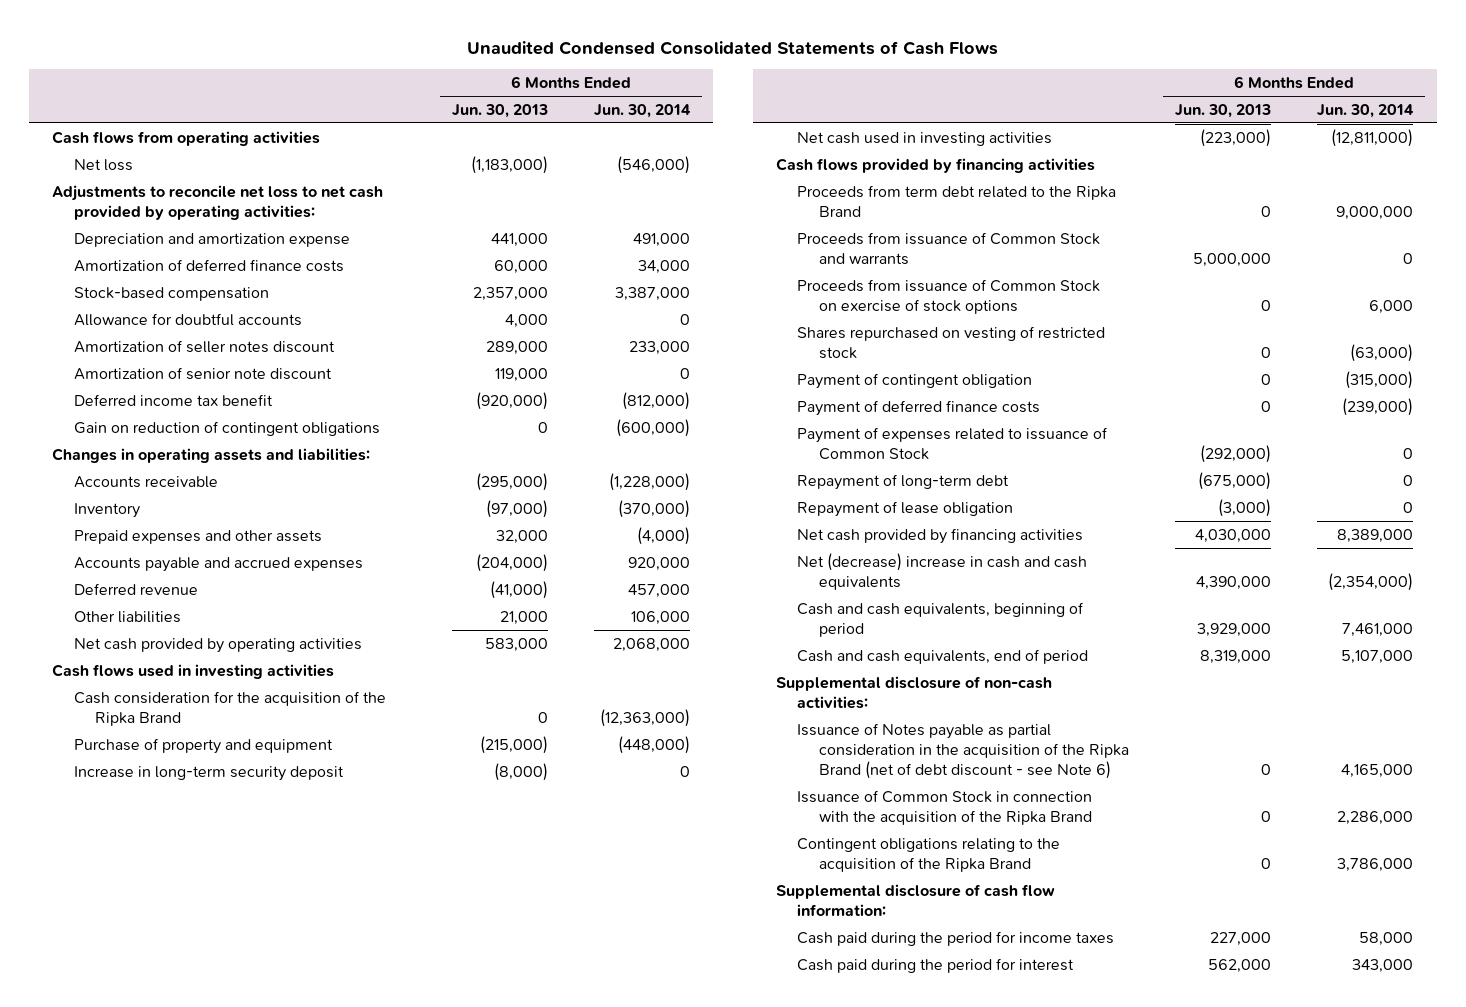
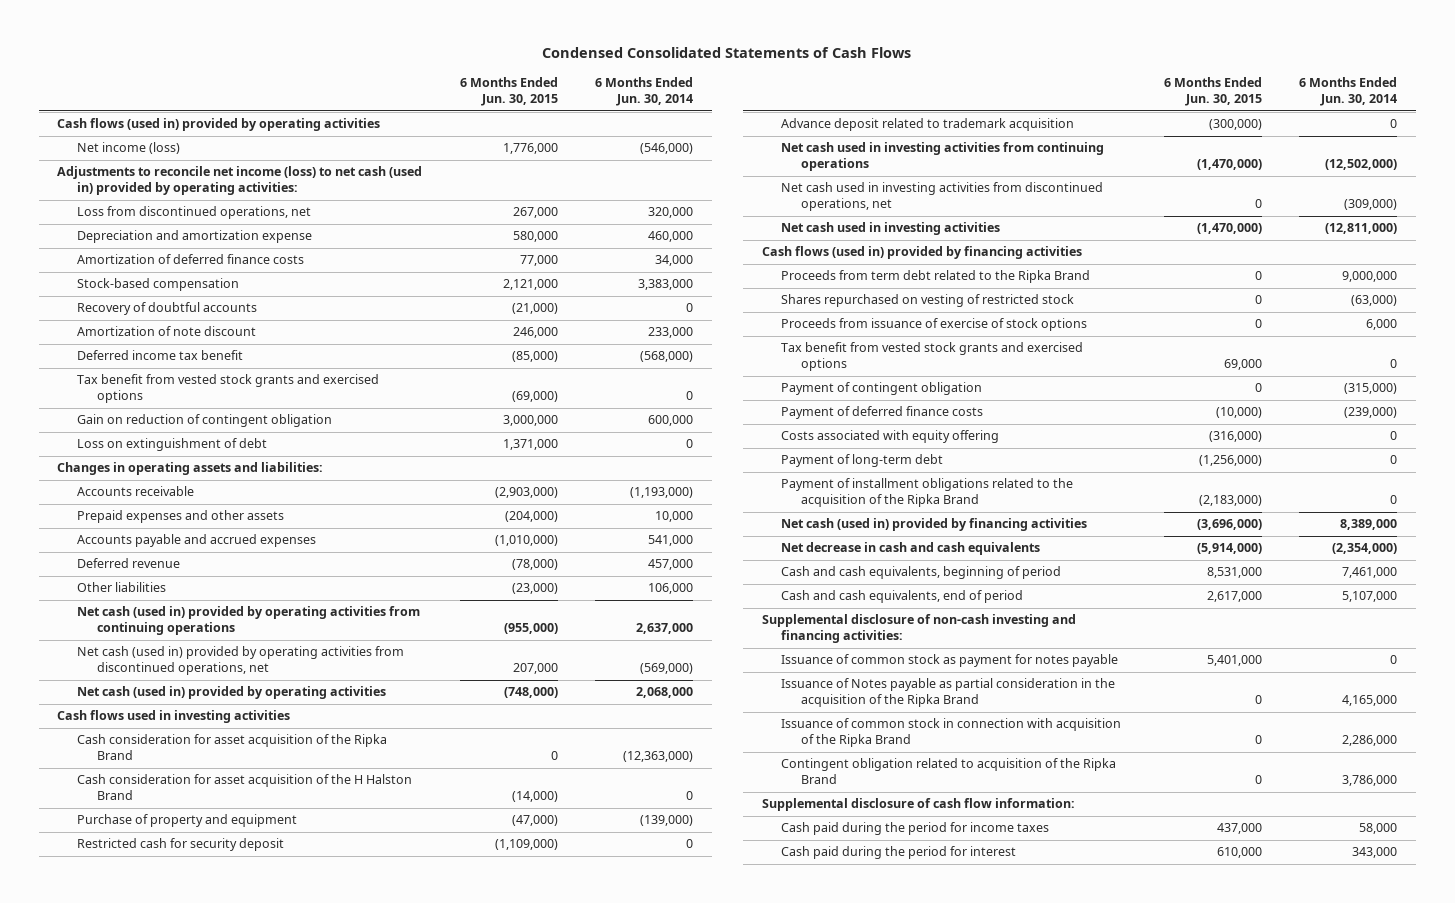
[466,40,998,55] Unaudited Condensed Consolidated Statements of Cash Flows -> [542,47,912,59] Condensed Consolidated Statements of Cash Flows
[451,103,548,118] Jun. 30, 2013 -> none
none -> [459,77,558,107] 6 Months Ended Jun. 30, 2015
[52,130,321,146] Cash flows from operating activities -> [57,118,381,132] Cash flows (used in) provided by operating activities
[73,158,133,171] Net loss -> [77,142,181,155] Net income (loss)
[52,184,384,220] Adjustments to reconcile net loss to net cash provided by operating activities: -> [57,166,423,196] Adjustments to reconcile net income (loss) to net cash (used in) provided by operating activities:
none -> [77,206,312,220] Loss from discontinued operations, net
[632,232,690,247] 491,000 -> [647,231,693,243] 460,000
[73,366,332,380] Amortization of senior note discount -> none
[614,286,690,301] 3,387,000 -> [637,279,693,291] 3,383,000
[73,312,302,326] Allowance for doubtful accounts -> [77,302,258,316] Recovery of doubtful accounts
[73,339,335,353] Amortization of seller notes discount -> [77,326,257,337] Amortization of note discount
[621,391,690,410] (812,000) -> [639,351,693,363] (568,000)
none -> [77,374,380,404] Tax benefit from vested stock grants and exercised options
[73,420,380,436] Gain on reduction of contingent obligations -> [77,414,333,428] Gain on reduction of contingent obligation
[615,418,690,437] (600,000) -> [647,415,693,427] 600,000
none -> [77,438,268,452] Loss on extinguishment of debt
[73,502,140,518] Inventory -> none
[608,472,690,491] (1,228,000) -> [629,487,693,499] (1,193,000)
[636,526,690,545] (4,000) -> [654,511,693,523] 10,000
[627,556,690,571] 920,000 -> [647,535,693,547] 541,000
[73,637,362,653] Net cash provided by operating activities -> [77,606,421,636] Net cash (used in) provided by operating activities from continuing operations
[612,637,690,652] 2,068,000 -> [635,623,693,635] 2,637,000
none -> [77,646,405,676] Net cash (used in) provided by operating activities from discontinued operations, net
none -> [77,686,387,700] Net cash (used in) provided by operating activities
[73,765,344,781] Increase in long-term security deposit -> none
none -> [77,734,388,761] Cash consideration for asset acquisition of the Ripka Brand
[73,690,386,726] Cash consideration for the acquisition of the Ripka Brand -> [77,774,413,801] Cash consideration for asset acquisition of the H Halston Brand
[599,708,690,727] (12,363,000) -> [685,791,693,801] 0
[617,735,690,754] (448,000) -> [639,815,693,827] (139,000)
none -> [77,838,285,852] Restricted cash for security deposit
none -> [781,118,1075,132] Advance deposit related to trademark acquisition
none -> [781,142,1105,172] Net cash used in investing activities from continuing operations
none -> [781,182,1104,212] Net cash used in investing activities from discontinued operations, net
[775,157,1095,173] Cash flows provided by financing activities -> [761,246,1082,260] Cash flows (used in) provided by financing activities
[797,231,1101,265] Proceeds from issuance of Common Stock and warrants -> none
[797,278,1101,314] Proceeds from issuance of Common Stock on exercise of stock options -> none
none -> [781,318,1088,332] Proceeds from issuance of exercise of stock options
none -> [781,342,1084,372] Tax benefit from vested stock grants and exercised options
[797,500,1014,517] Repayment of lease obligation -> none
[797,426,1109,460] Payment of expenses related to issuance of Common Stock -> [781,430,1000,444] Costs associated with equity offering
[797,473,1010,490] Repayment of long-term debt -> [781,454,944,468] Payment of long-term debt
none -> [781,478,1074,508] Payment of installment obligations related to the acquisition of the Ripka Brand
[797,527,1084,544] Net cash provided by financing activities -> [781,518,1088,532] Net cash (used in) provided by financing activities
[797,552,1088,590] Net (decrease) increase in cash and cash equivalents -> [781,542,1041,556] Net decrease in cash and cash equivalents
[775,675,1052,709] Supplemental disclosure of non-cash activities: -> [761,614,1076,644] Supplemental disclosure of non-cash investing and financing activities:
none -> [781,654,1119,668] Issuance of common stock as payment for notes payable
[797,722,1129,779] Issuance of Notes payable as partial consideration in the acquisition of the Ripka Brand (net of debt discount - see Note 6) -> [781,678,1116,708] Issuance of Notes payable as partial consideration in the acquisition of the Ripka Brand
[797,789,1093,825] Issuance of Common Stock in connection with the acquisition of the Ripka Brand -> [781,718,1122,748] Issuance of common stock in connection with acquisition of the Ripka Brand
[797,837,1061,872] Contingent obligations relating to the acquisition of the Ripka Brand -> [781,758,1117,785] Contingent obligation related to acquisition of the Ripka Brand

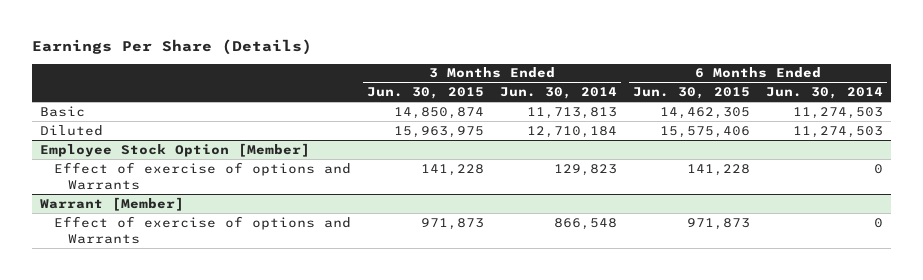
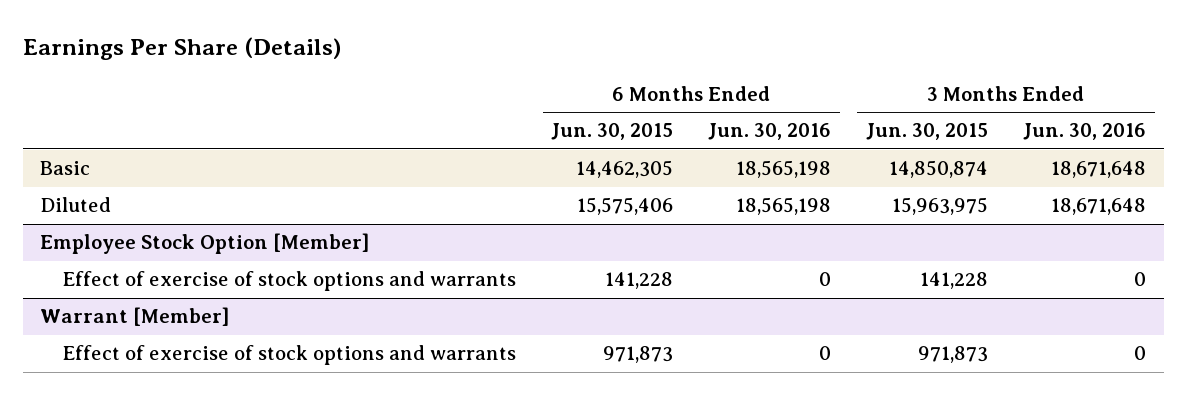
[500,87,618,100] Jun. 30, 2014 -> none
[766,87,884,100] Jun. 30, 2014 -> none
none -> [708,123,832,141] Jun. 30, 2016
none -> [1023,123,1147,141] Jun. 30, 2016
[54,161,352,190] Effect of exercise of options and Warrants -> [62,271,517,292] Effect of exercise of stock options and warrants
[54,215,352,244] Effect of exercise of options and Warrants -> [62,345,517,366] Effect of exercise of stock options and warrants

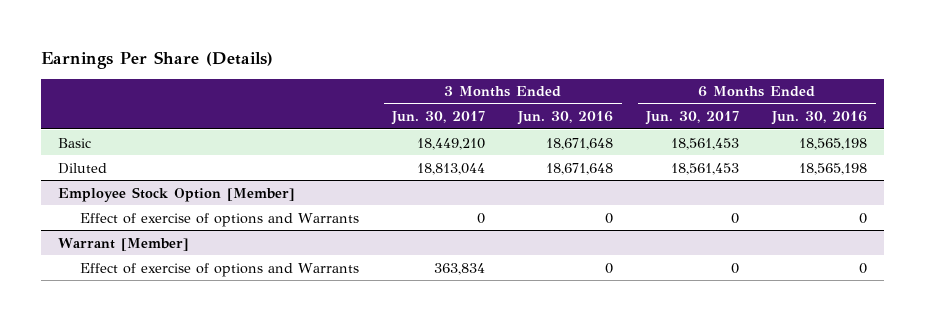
[551,123,674,141] Jun. 30, 2015 -> none
[866,123,989,141] Jun. 30, 2015 -> none
none -> [391,111,486,126] Jun. 30, 2017
none -> [645,111,740,126] Jun. 30, 2017
[62,271,517,292] Effect of exercise of stock options and warrants -> [80,212,360,227] Effect of exercise of options and Warrants
[62,345,517,366] Effect of exercise of stock options and warrants -> [80,262,360,277] Effect of exercise of options and Warrants

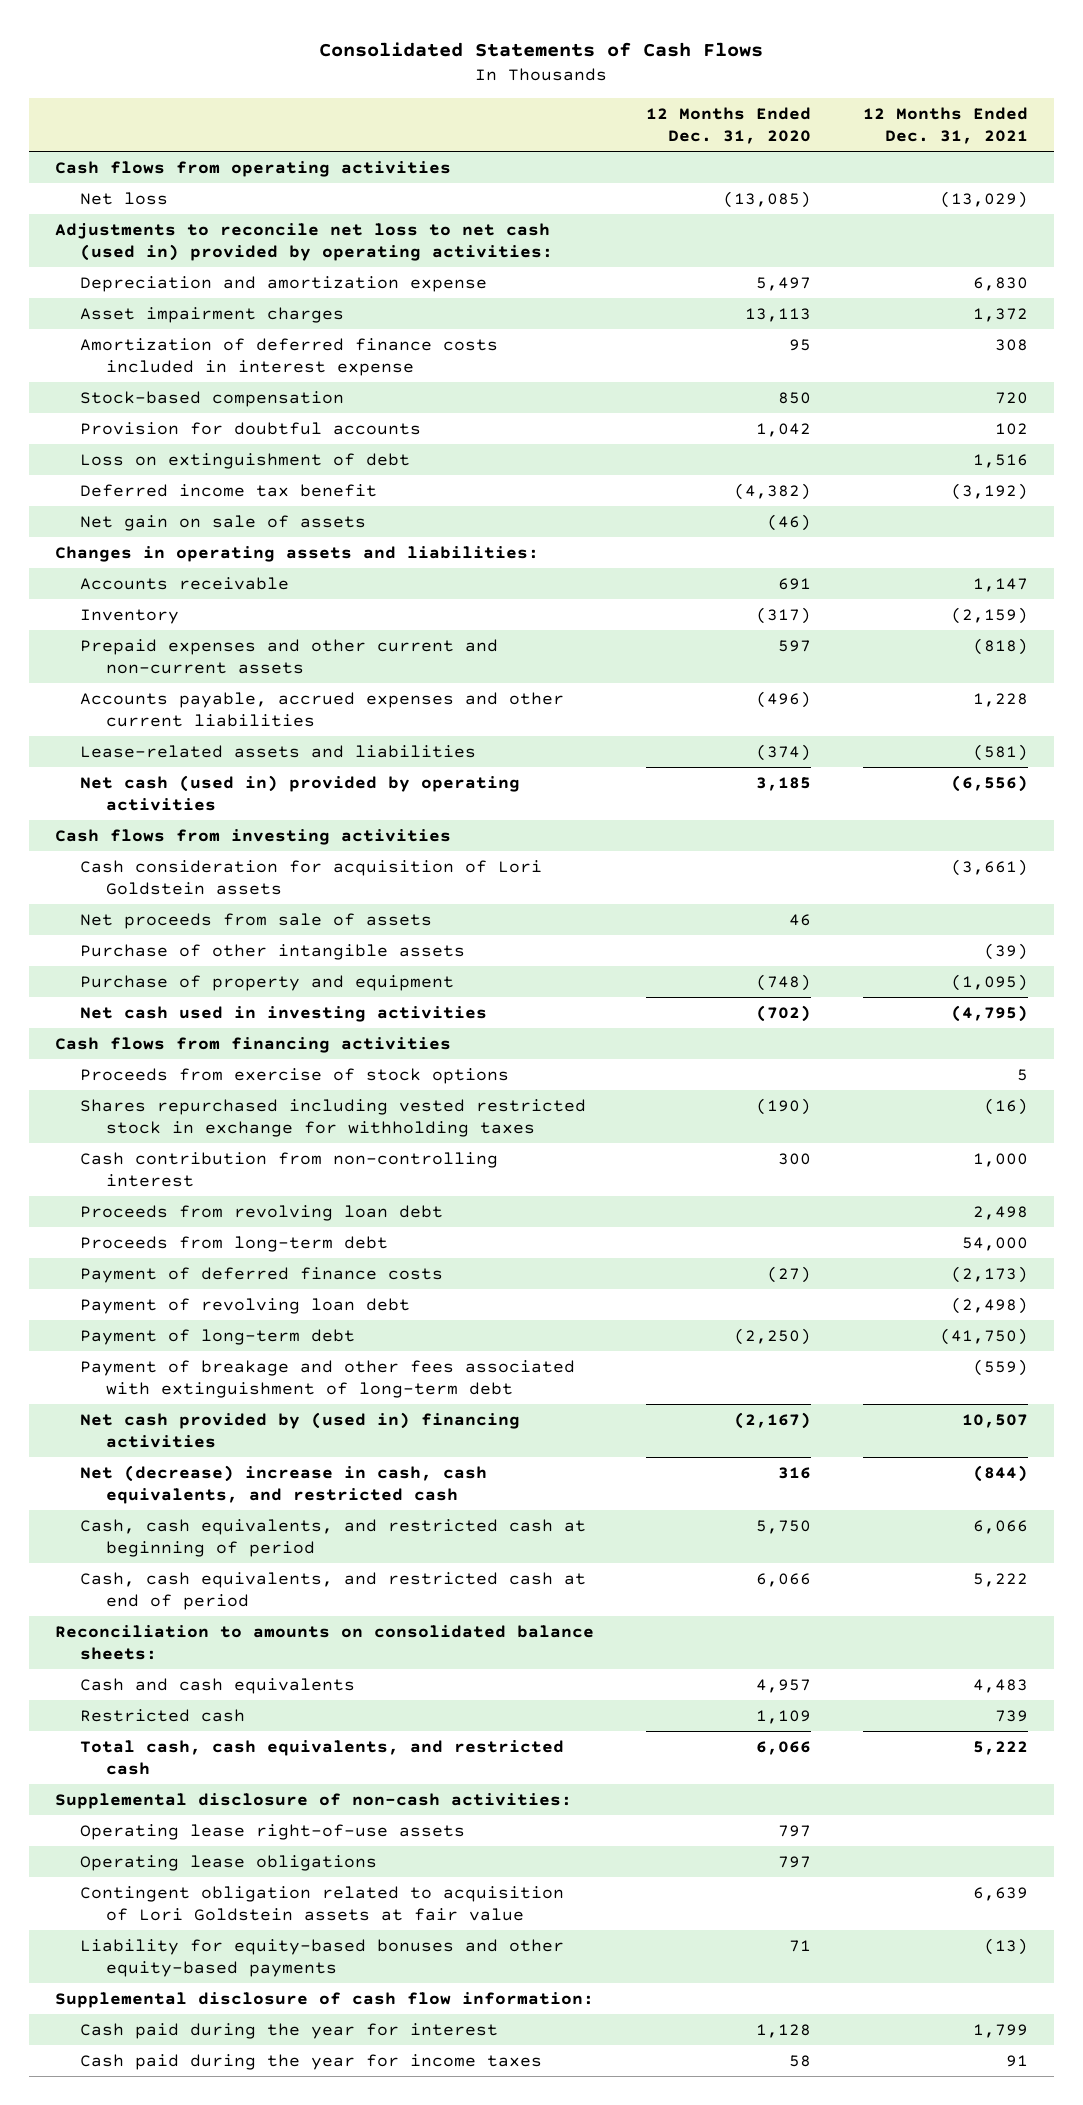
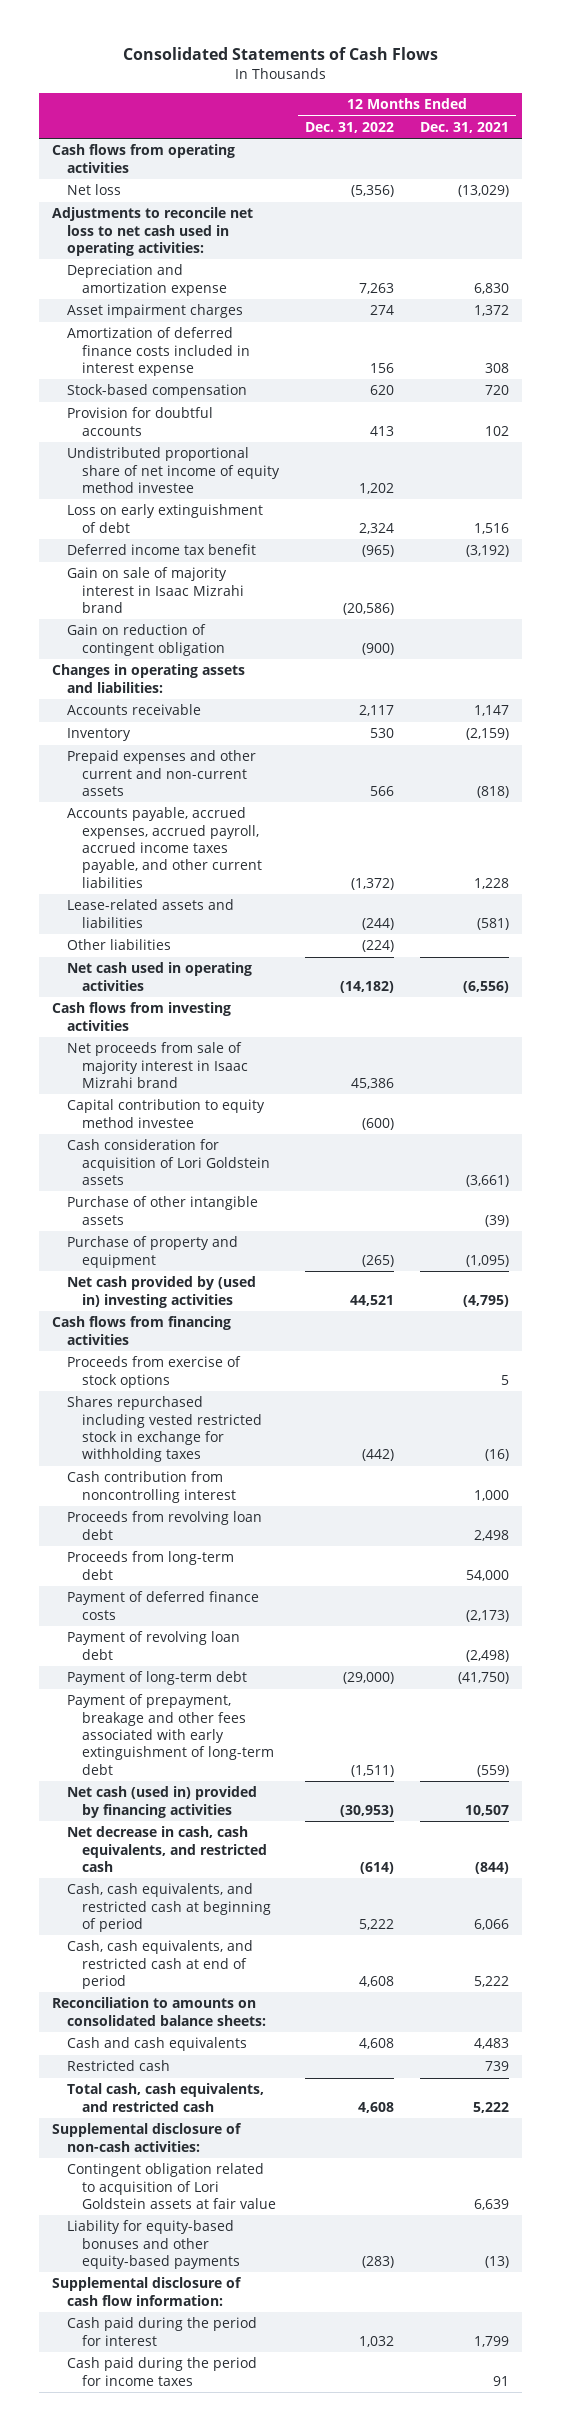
[645,106,811,144] 12 Months Ended Dec. 31, 2020 -> none
none -> [304,121,394,133] Dec. 31, 2022
[54,222,554,261] Adjustments to reconcile net loss to net cash (used in) provided by operating activities: -> [52,207,254,256] Adjustments to reconcile net loss to net cash used in operating activities:
none -> [66,447,280,493] Undistributed proportional share of net income of equity method investee
[80,452,411,469] Loss on extinguishment of debt -> [66,504,263,533] Loss on early extinguishment of debt
[80,514,367,531] Net gain on sale of assets -> [66,567,244,613] Gain on sale of majority interest in Isaac Mizrahi brand
none -> [66,624,225,656] Gain on reduction of contingent obligation
[80,691,565,727] Accounts payable, accrued expenses and other current liabilities -> [66,807,262,888] Accounts payable, accrued expenses, accrued payroll, accrued income taxes payable, and other current liabilities
none -> [66,939,171,951] Other liabilities
[80,774,521,811] Net cash (used in) provided by operating activities -> [66,962,252,991] Net cash used in operating activities
none -> [66,1042,248,1088] Net proceeds from sale of majority interest in Isaac Mizrahi brand
none -> [66,1099,265,1128] Capital contribution to equity method investee
[80,912,433,929] Net proceeds from sale of assets -> none
[80,1005,488,1022] Net cash used in investing activities -> [66,1276,256,1308] Net cash provided by (used in) investing activities
[80,1151,499,1187] Cash contribution from non-controlling interest -> [66,1471,236,1503] Cash contribution from noncontrolling interest
[80,1359,576,1398] Payment of breakage and other fees associated with extinguishment of long-term debt -> [66,1694,274,1775] Payment of prepayment, breakage and other fees associated with early extinguishment of long-term debt
[80,1411,521,1448] Net cash provided by (used in) financing activities -> [66,1786,257,1818] Net cash (used in) provided by financing activities
[80,1464,488,1504] Net (decrease) increase in cash, cash equivalents, and restricted cash -> [66,1826,267,1872] Net decrease in cash, cash equivalents, and restricted cash
[80,1823,466,1840] Operating lease right-of-use assets -> none
[80,1854,378,1871] Operating lease obligations -> none
[80,2022,499,2039] Cash paid during the year for interest -> [66,2317,257,2346] Cash paid during the period for interest
[80,2053,543,2070] Cash paid during the year for income taxes -> [66,2357,257,2386] Cash paid during the period for income taxes

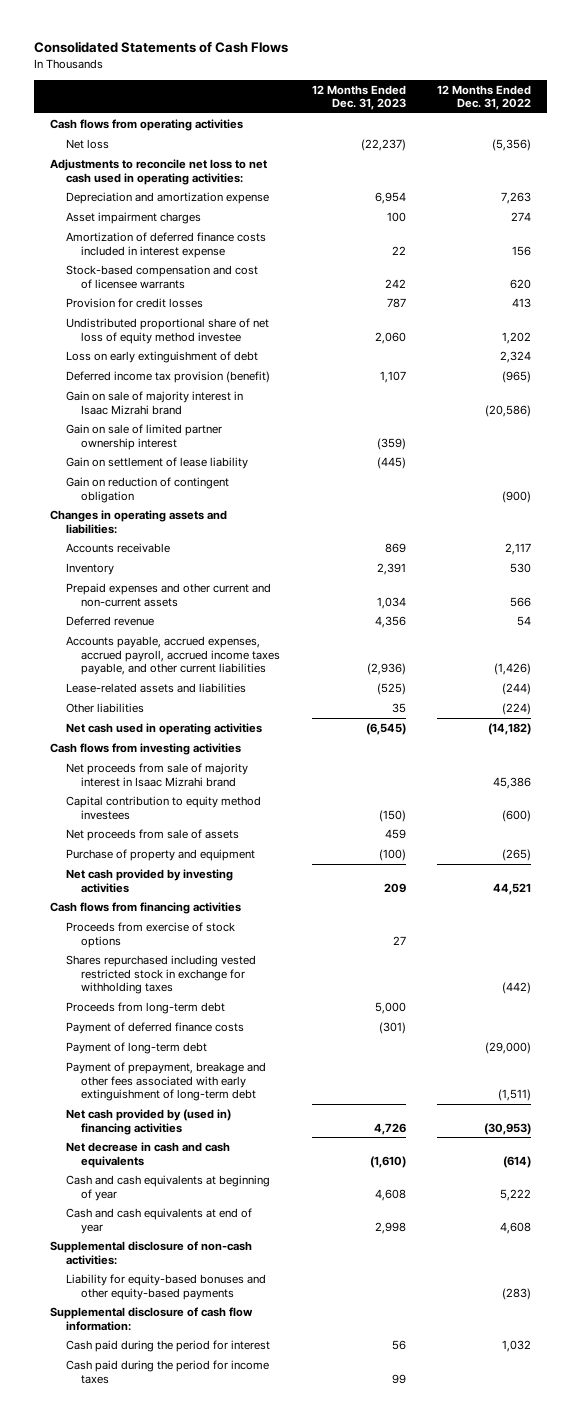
[420,121,510,133] Dec. 31, 2021 -> none
none -> [311,84,406,111] 12 Months Ended Dec. 31, 2023
[66,384,247,399] Stock-based compensation -> [65,264,258,289] Stock-based compensation and cost of licensee warrants
[66,407,213,436] Provision for doubtful accounts -> [65,297,203,308] Provision for credit losses
[66,447,280,493] Undistributed proportional share of net income of equity method investee -> [65,317,269,344] Undistributed proportional share of net loss of equity method investee
[66,544,256,556] Deferred income tax benefit -> [65,370,270,383] Deferred income tax provision (benefit)
none -> [65,423,222,450] Gain on sale of limited partner ownership interest
none -> [65,456,248,469] Gain on settlement of lease liability
none -> [65,615,154,626] Deferred revenue
[350,877,394,890] (1,372) -> [493,663,531,676] (1,426)
[66,1139,270,1185] Cash consideration for acquisition of Lori Goldstein assets -> none
[66,1196,258,1225] Purchase of other intangible assets -> none
[66,1099,265,1128] Capital contribution to equity method investee -> [65,795,261,820] Capital contribution to equity method investees
none -> [65,828,239,841] Net proceeds from sale of assets
[66,1276,256,1308] Net cash provided by (used in) investing activities -> [65,868,233,893] Net cash provided by investing activities
[66,1471,236,1503] Cash contribution from noncontrolling interest -> none
[66,1511,262,1540] Proceeds from revolving loan debt -> none
[66,1631,240,1660] Payment of revolving loan debt -> none
[52,1997,266,2026] Reconciliation to amounts on consolidated balance sheets: -> none
[66,2037,247,2052] Cash and cash equivalents -> none
[66,2060,170,2072] Restricted cash -> none
[66,2083,264,2112] Total cash, cash equivalents, and restricted cash -> none
[66,1786,257,1818] Net cash (used in) provided by financing activities -> [65,1108,231,1135] Net cash provided by (used in) financing activities
[66,1826,267,1872] Net decrease in cash, cash equivalents, and restricted cash -> [65,1141,230,1168] Net decrease in cash and cash equivalents
[66,1883,271,1932] Cash, cash equivalents, and restricted cash at beginning of period -> [65,1174,270,1201] Cash and cash equivalents at beginning of year
[66,1940,253,1989] Cash, cash equivalents, and restricted cash at end of period -> [65,1207,252,1234] Cash and cash equivalents at end of year
[66,2163,276,2209] Contingent obligation related to acquisition of Lori Goldstein assets at fair value -> none

